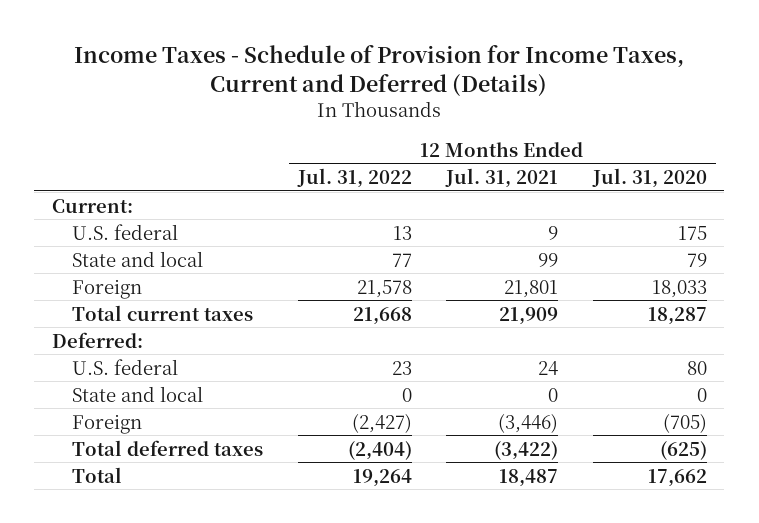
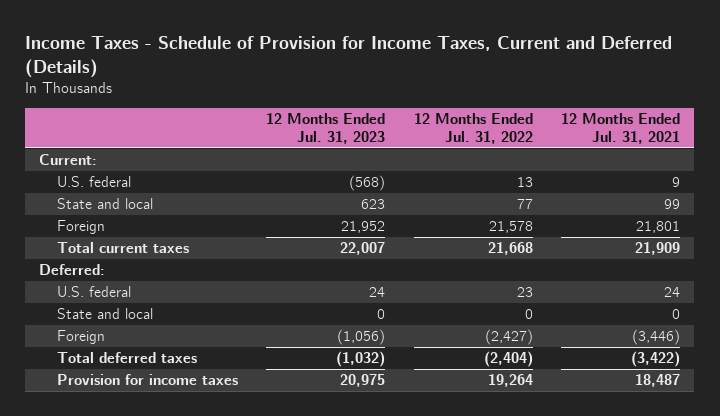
[592,167,708,188] Jul. 31, 2020 -> none
none -> [266,113,386,145] 12 Months Ended Jul. 31, 2023
[71,466,122,483] Total -> [56,374,238,386] Provision for income taxes

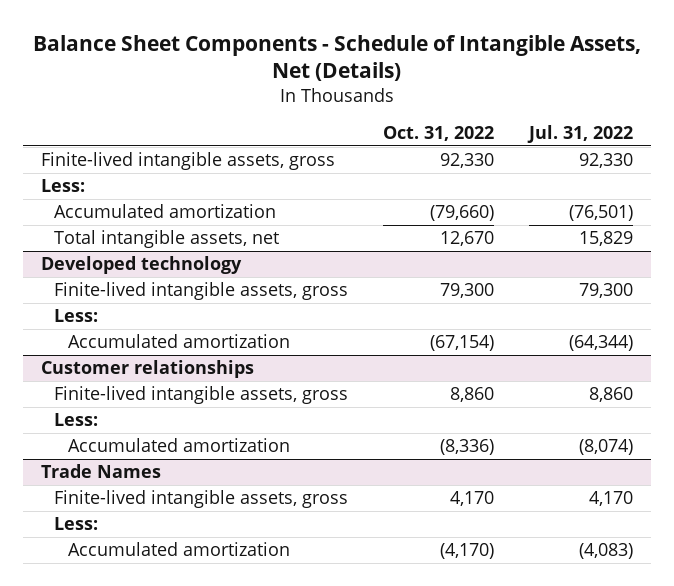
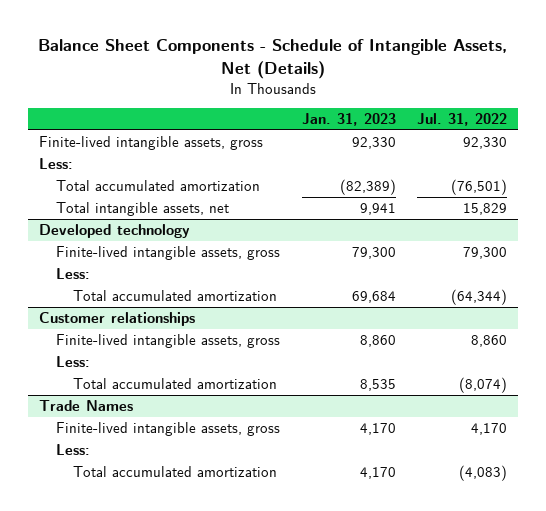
[383,125,495,141] Oct. 31, 2022 -> none
none -> [301,113,396,127] Jan. 31, 2023
[54,204,277,219] Accumulated amortization -> [55,179,260,191] Total accumulated amortization
[68,334,291,349] Accumulated amortization -> [72,289,277,301] Total accumulated amortization
[68,438,291,453] Accumulated amortization -> [72,377,277,389] Total accumulated amortization
[68,542,291,557] Accumulated amortization -> [72,465,277,477] Total accumulated amortization

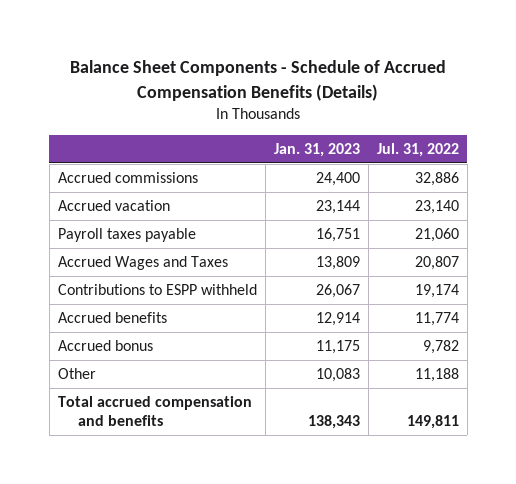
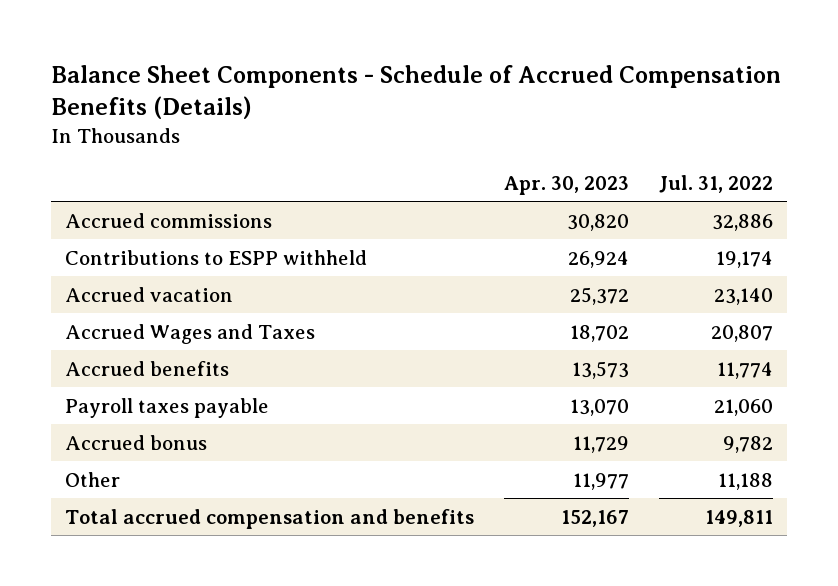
[273,142,360,157] Jan. 31, 2023 -> none
none -> [504,175,630,195] Apr. 30, 2023
[57,284,257,296] Contributions to ESPP withheld -> [65,249,368,265] Contributions to ESPP withheld
[57,228,196,243] Payroll taxes payable -> [65,397,270,418] Payroll taxes payable

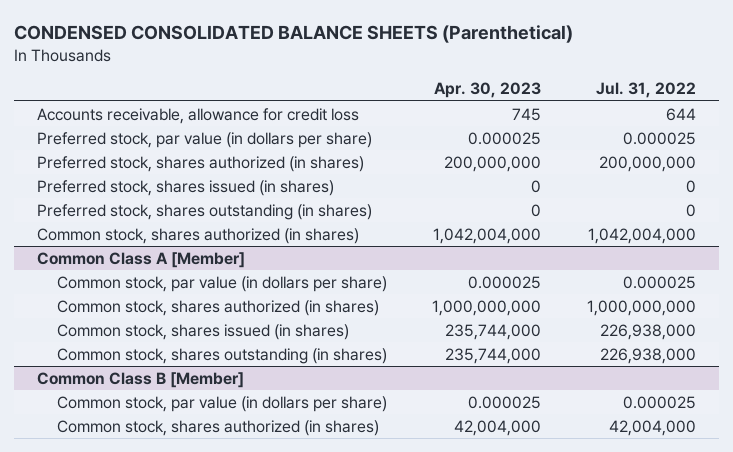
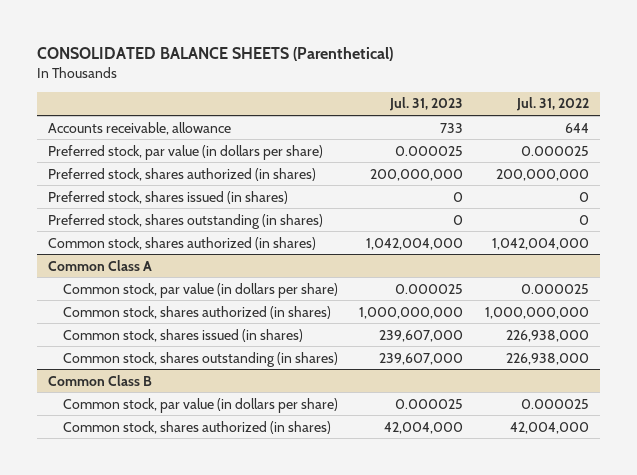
[14,25,574,44] CONDENSED CONSOLIDATED BALANCE SHEETS (Parenthetical) -> [36,46,393,61] CONSOLIDATED BALANCE SHEETS (Parenthetical)
[434,82,542,99] Apr. 30, 2023 -> none
none -> [389,97,464,112] Jul. 31, 2023
[37,107,360,124] Accounts receivable, allowance for credit loss -> [47,121,231,135] Accounts receivable, allowance
[37,251,246,268] Common Class A [Member] -> [47,259,152,271] Common Class A
[37,371,245,388] Common Class B [Member] -> [47,374,152,386] Common Class B

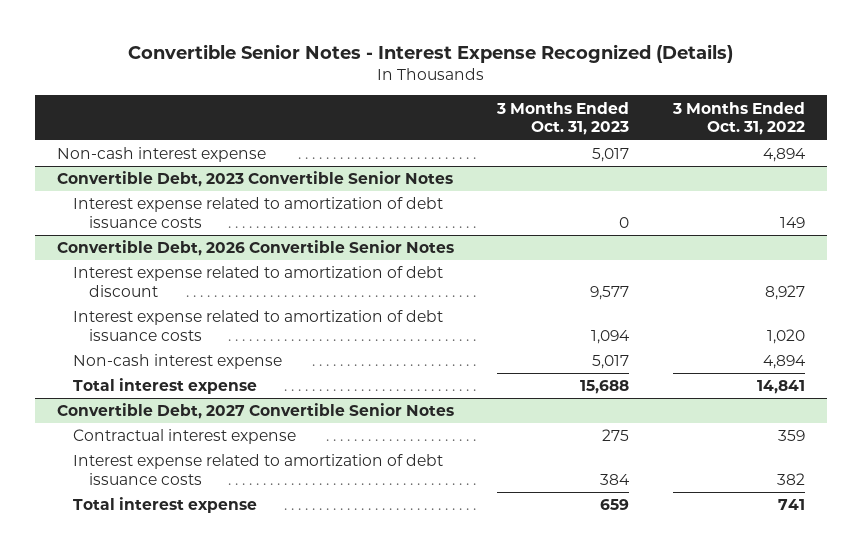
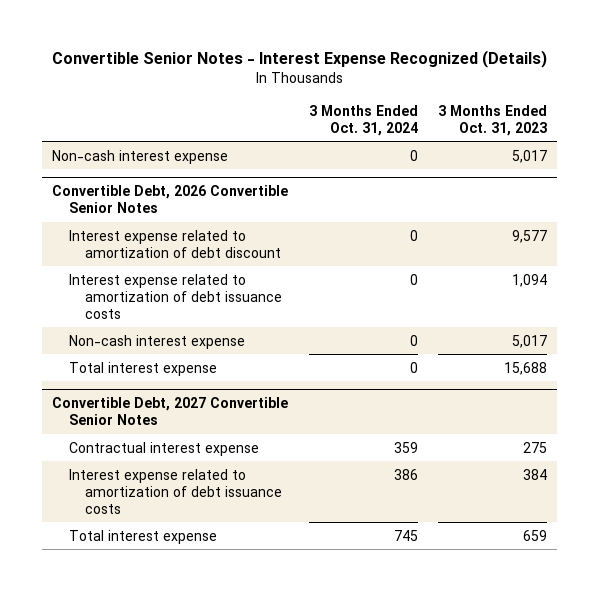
[671,101,805,136] 3 Months Ended Oct. 31, 2022 -> none
none -> [308,104,418,136] 3 Months Ended Oct. 31, 2024
[56,171,453,188] Convertible Debt, 2023 Convertible Senior Notes -> none
[72,197,443,229] Interest expense related to amortization of debt issuance costs -> none

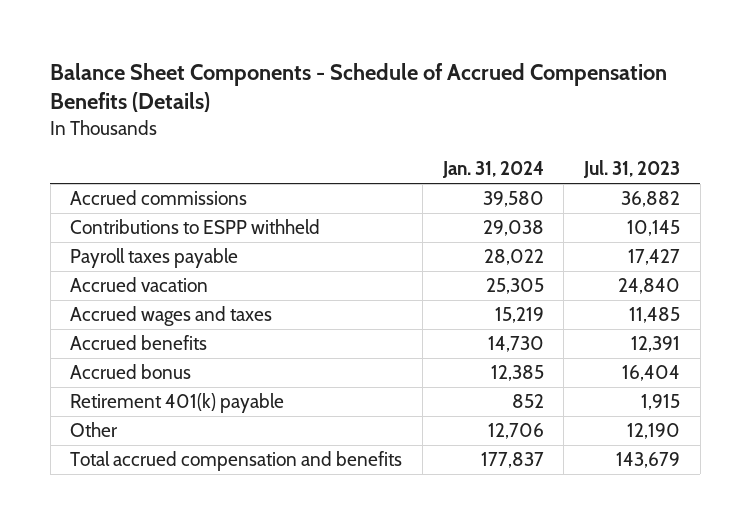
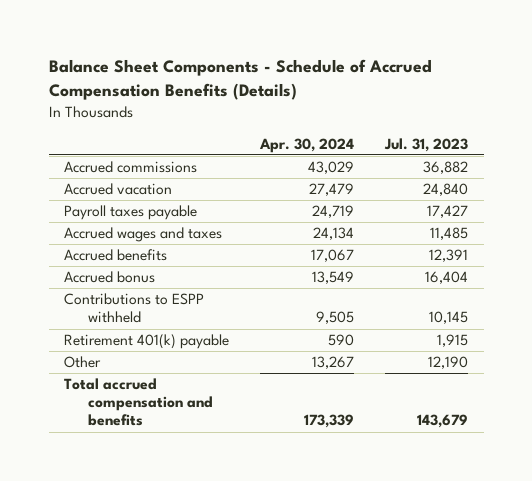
[441,160,544,178] Jan. 31, 2024 -> none
none -> [259,137,355,153] Apr. 30, 2024
[70,248,239,269] Payroll taxes payable -> [64,205,198,221] Payroll taxes payable
[70,219,321,235] Contributions to ESPP withheld -> [64,293,205,324] Contributions to ESPP withheld

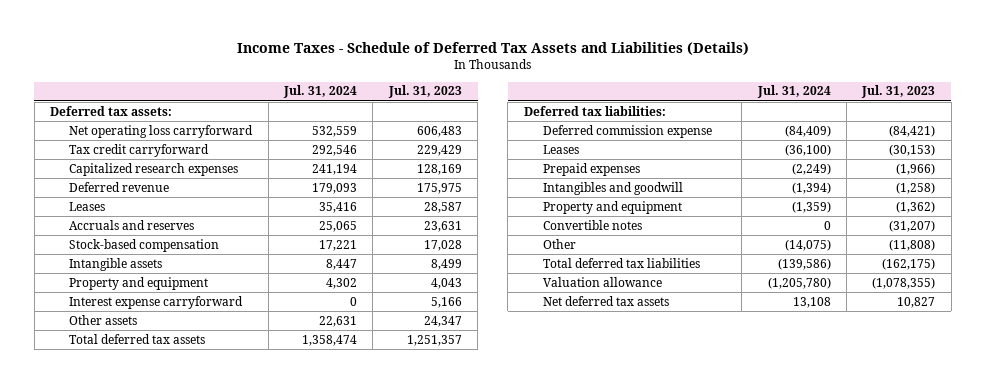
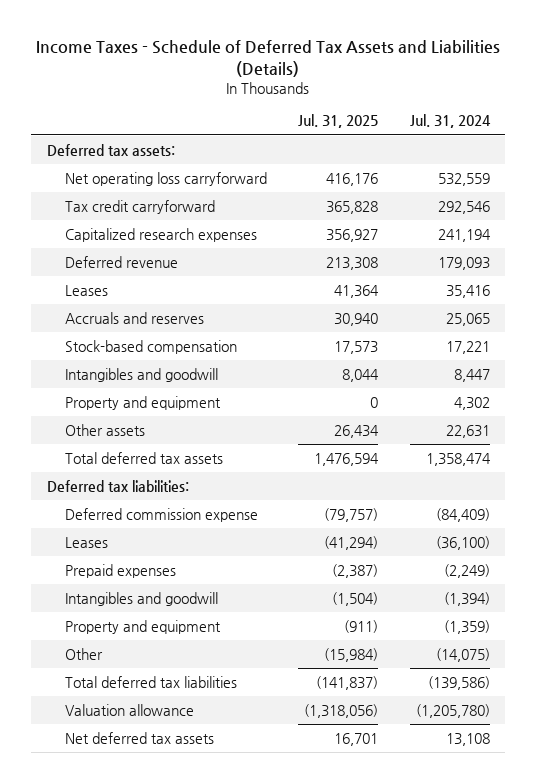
[387,85,462,99] Jul. 31, 2023 -> none
none -> [298,114,379,129] Jul. 31, 2025
[69,257,163,271] Intangible assets -> [64,367,218,382] Intangibles and goodwill
[69,295,244,309] Interest expense carryforward -> none
[542,219,642,230] Convertible notes -> none

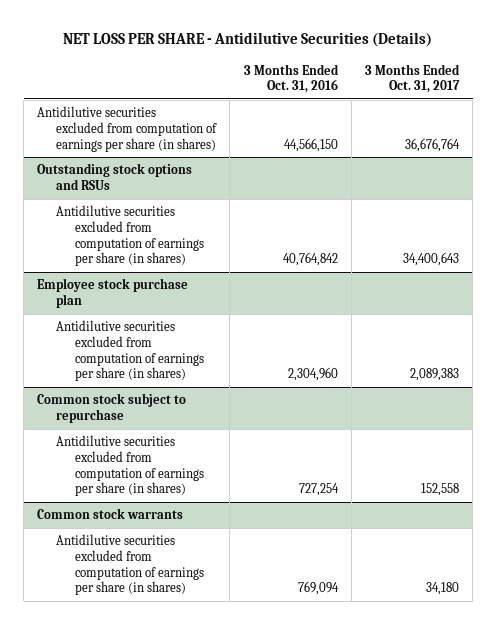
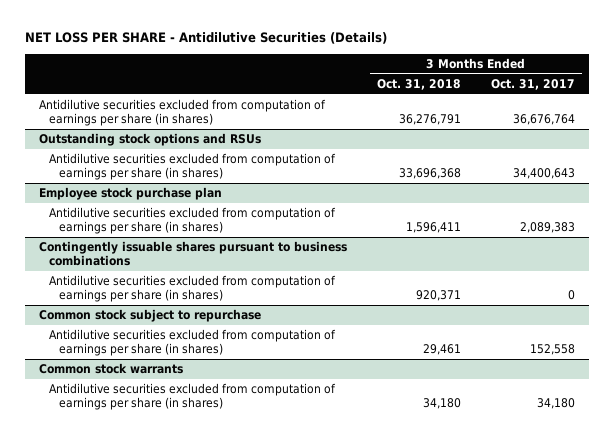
[243,63,339,94] 3 Months Ended Oct. 31, 2016 -> none
none -> [377,78,462,90] Oct. 31, 2018
none -> [39,241,348,266] Contingently issuable shares pursuant to business combinations
none -> [49,275,337,302] Antidilutive securities excluded from computation of earnings per share (in shares)

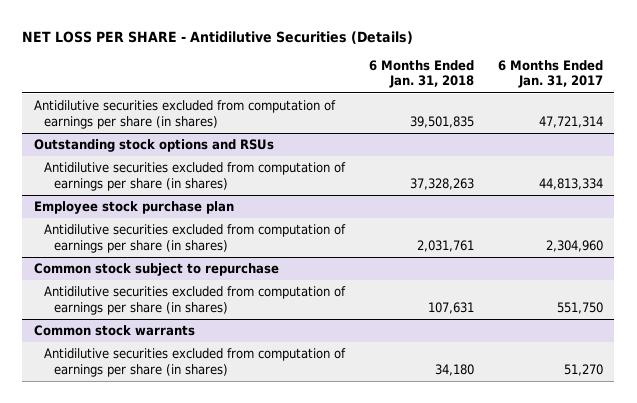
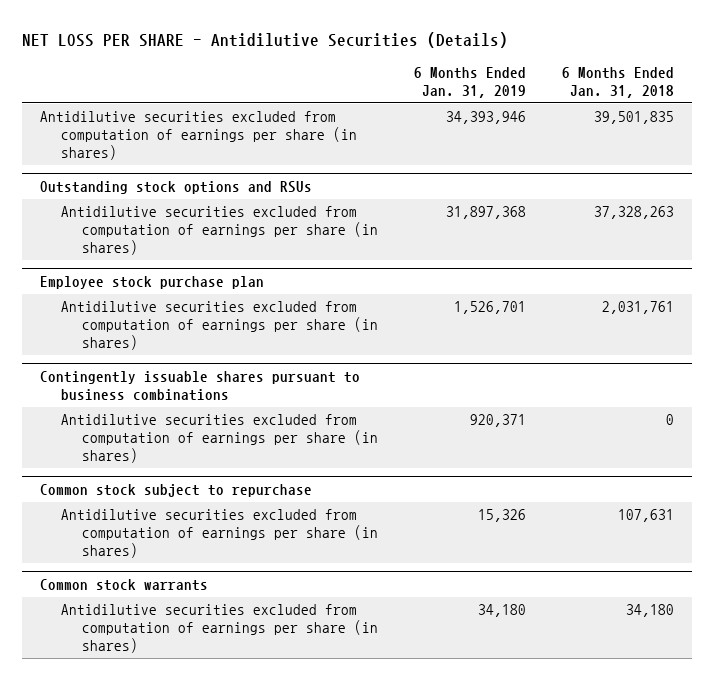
[497,59,603,89] 6 Months Ended Jan. 31, 2017 -> none
none -> [414,67,527,99] 6 Months Ended Jan. 31, 2019
none -> [40,371,361,401] Contingently issuable shares pursuant to business combinations
none -> [61,414,378,463] Antidilutive securities excluded from computation of earnings per share (in shares)

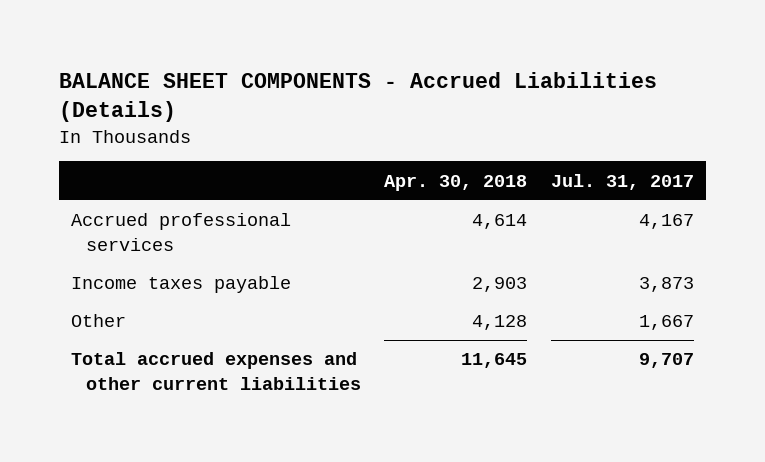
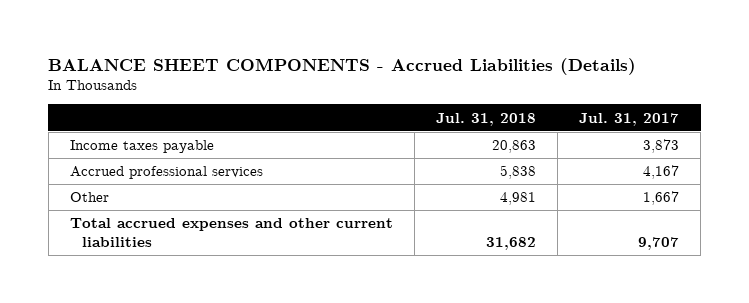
[384,174,528,191] Apr. 30, 2018 -> none
none -> [436,112,537,126] Jul. 31, 2018
[71,213,292,251] Accrued professional services -> [69,166,263,180] Accrued professional services

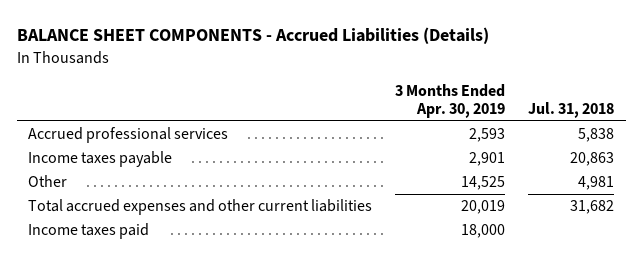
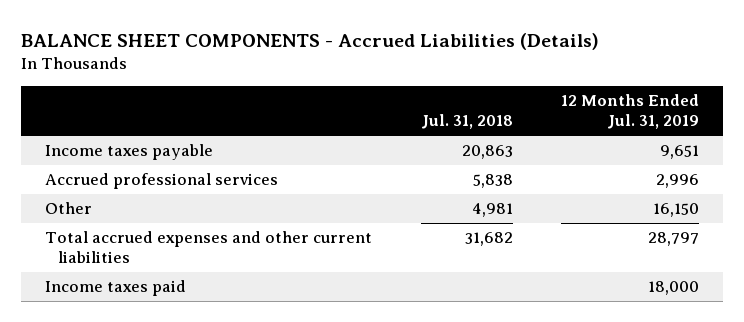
[395,83,506,119] 3 Months Ended Apr. 30, 2019 -> none
none -> [560,94,699,130] 12 Months Ended Jul. 31, 2019
[28,127,229,144] Accrued professional services -> [45,173,279,190] Accrued professional services

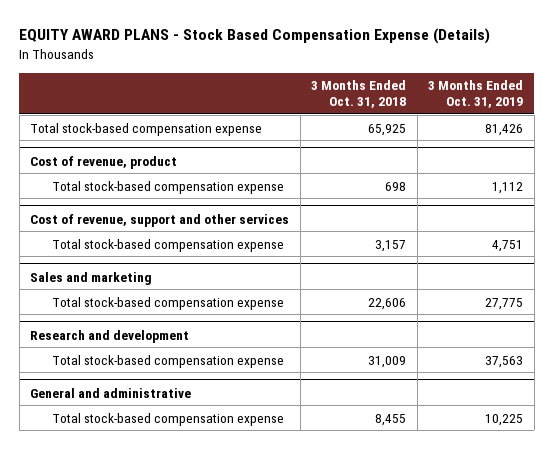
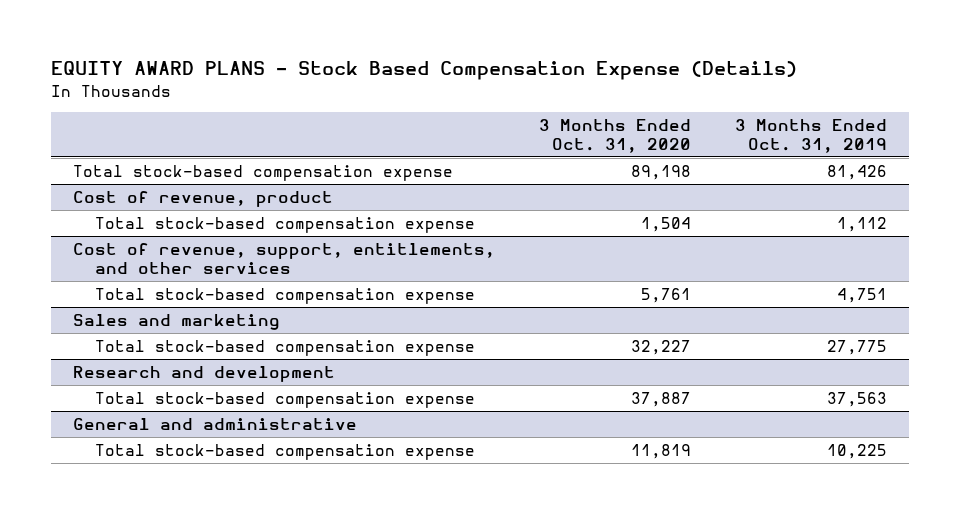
[311,80,407,109] 3 Months Ended Oct. 31, 2018 -> none
none -> [539,119,692,153] 3 Months Ended Oct. 31, 2020
[30,213,290,227] Cost of revenue, support and other services -> [73,242,496,274] Cost of revenue, support, entitlements, and other services

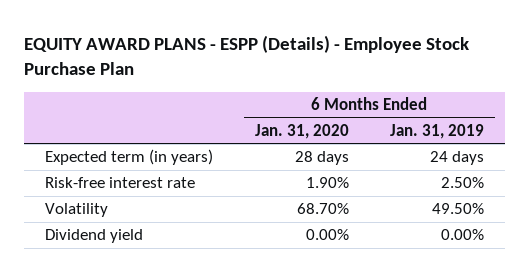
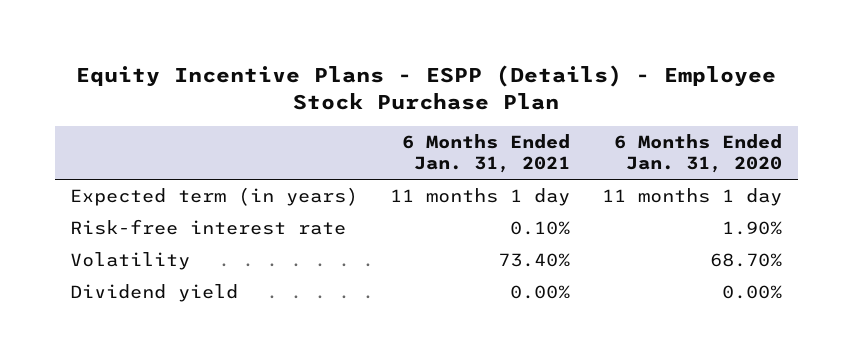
[24,34,470,76] EQUITY AWARD PLANS - ESPP (Details) - Employee Stock Purchase Plan -> [76,64,777,110] Equity Incentive Plans - ESPP (Details) - Employee Stock Purchase Plan
[390,123,485,139] Jan. 31, 2019 -> none
none -> [402,134,571,174] 6 Months Ended Jan. 31, 2021
[294,151,349,166] 28 days -> [601,187,782,206] 11 months 1 day

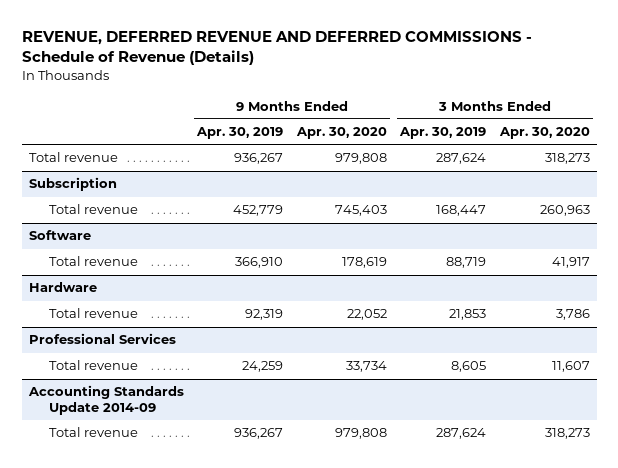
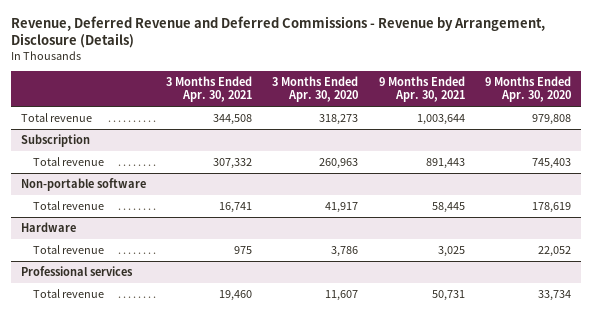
[21,31,532,66] REVENUE, DEFERRED REVENUE AND DEFERRED COMMISSIONS - Schedule of Revenue (Details) -> [10,15,545,49] Revenue, Deferred Revenue and Deferred Commissions - Revenue by Arrangement, Disclosure (Details)
[196,127,284,140] Apr. 30, 2019 -> none
[399,127,487,140] Apr. 30, 2019 -> none
none -> [166,76,253,103] 3 Months Ended Apr. 30, 2021
none -> [378,76,465,103] 9 Months Ended Apr. 30, 2021
[28,230,91,241] Software -> [20,177,146,191] Non-portable software
[28,333,176,345] Professional Services -> [20,265,133,276] Professional services
[27,385,184,416] Accounting Standards Update 2014-09 -> none
[49,427,139,438] Total revenue -> none

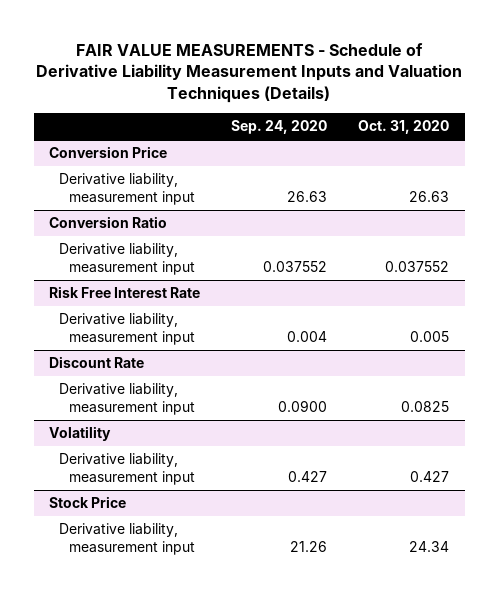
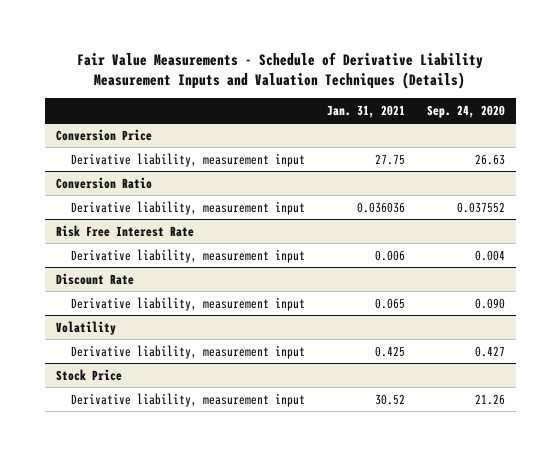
[36,42,463,104] FAIR VALUE MEASUREMENTS - Schedule of Derivative Liability Measurement Inputs and Valuation Techniques (Details) -> [77,51,484,90] Fair Value Measurements - Schedule of Derivative Liability Measurement Inputs and Valuation Techniques (Details)
[358,120,450,135] Oct. 31, 2020 -> none
none -> [326,104,405,118] Jan. 31, 2021
[278,399,328,412] 0.0900 -> [474,297,505,309] 0.090

